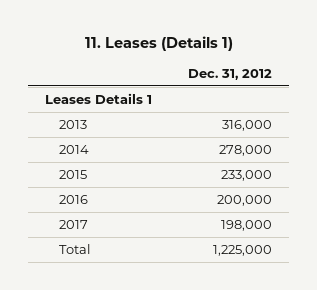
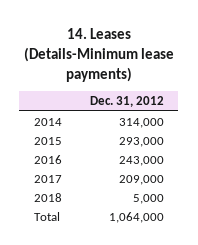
[84,35,233,51] 11. Leases (Details 1) -> [23,28,174,82] 14. Leases (Details-Minimum lease payments)
[45,93,153,105] Leases Details 1 -> none
[59,120,88,130] 2013 -> none
[218,145,272,157] 278,000 -> [119,117,165,128] 314,000
[220,170,272,182] 233,000 -> [119,136,165,147] 293,000
[216,195,272,207] 200,000 -> [119,155,165,166] 243,000
[220,220,272,232] 198,000 -> [119,174,165,185] 209,000
none -> [33,192,62,202] 2018
[212,245,272,257] 1,225,000 -> [109,211,165,223] 1,064,000

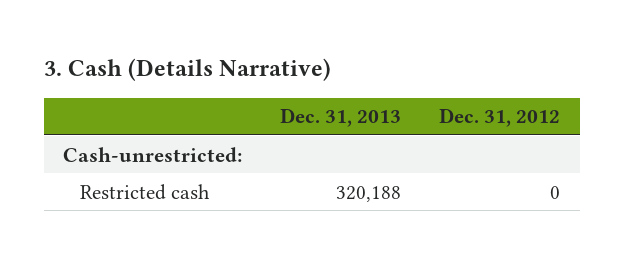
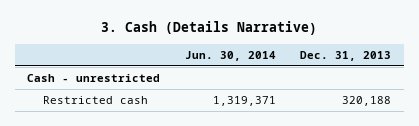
[439,108,561,128] Dec. 31, 2012 -> none
none -> [184,50,276,61] Jun. 30, 2014
[62,146,242,162] Cash-unrestricted: -> [27,74,161,83] Cash - unrestricted

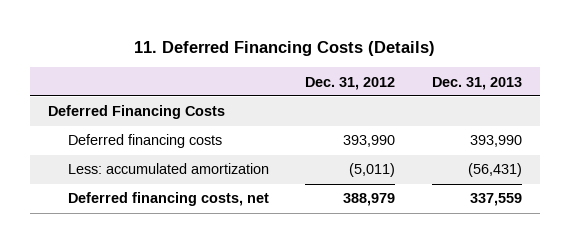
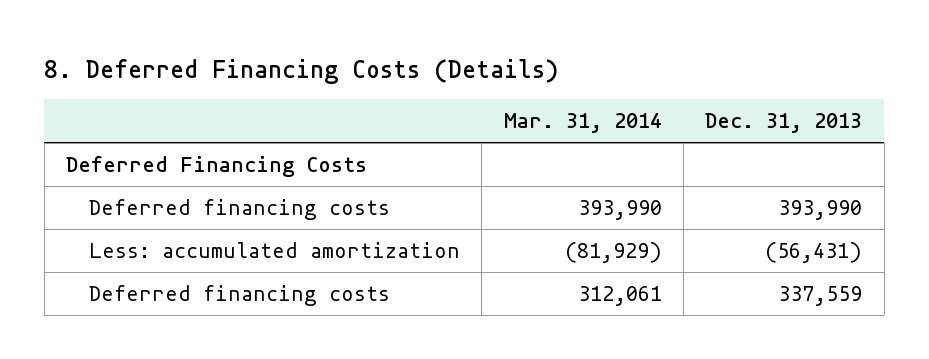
[133,40,435,56] 11. Deferred Financing Costs (Details) -> [44,58,559,84] 8. Deferred Financing Costs (Details)
[305,76,396,90] Dec. 31, 2012 -> none
none -> [503,113,662,134] Mar. 31, 2014
[68,192,270,207] Deferred financing costs, net -> [88,284,390,306] Deferred financing costs

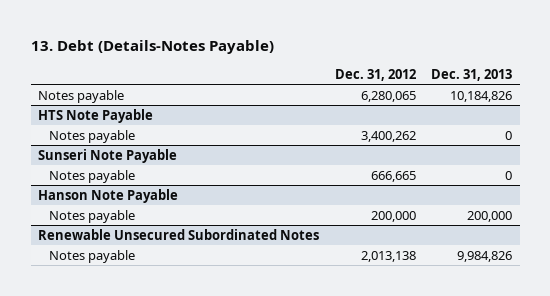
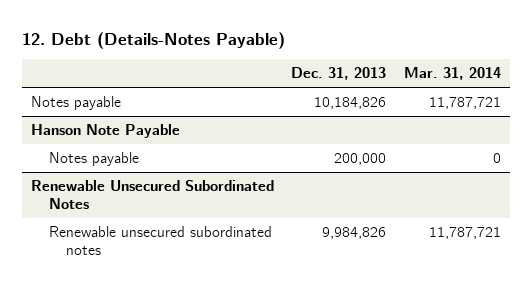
[30,39,274,54] 13. Debt (Details-Notes Payable) -> [21,31,285,49] 12. Debt (Details-Notes Payable)
[334,68,416,81] Dec. 31, 2012 -> none
none -> [404,67,502,81] Mar. 31, 2014
[38,108,154,123] HTS Note Payable -> none
[48,129,135,143] Notes payable -> none
[38,148,178,163] Sunseri Note Payable -> none
[48,169,135,183] Notes payable -> none
[48,249,135,263] Notes payable -> [48,226,272,255] Renewable unsecured subordinated notes

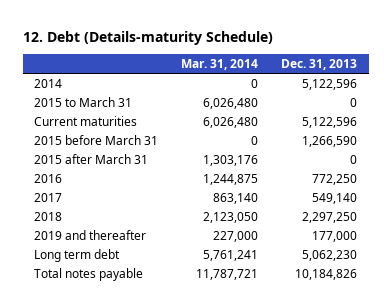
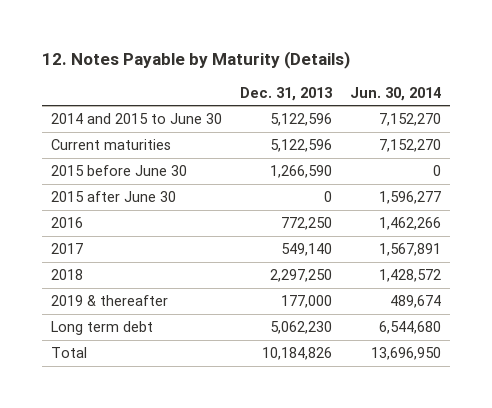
[23,30,274,45] 12. Debt (Details-maturity Schedule) -> [42,51,351,70] 12. Notes Payable by Maturity (Details)
[181,59,259,71] Mar. 31, 2014 -> none
none -> [350,86,442,101] Jun. 30, 2014
[34,96,133,107] 2015 to March 31 -> none
[34,78,63,88] 2014 -> [51,112,223,124] 2014 and 2015 to June 30
[34,134,159,145] 2015 before March 31 -> [51,164,188,176] 2015 before June 30
[34,153,149,164] 2015 after March 31 -> [51,190,177,202] 2015 after June 30
[34,229,147,240] 2019 and thereafter -> [51,294,169,306] 2019 & thereafter
[34,267,144,281] Total notes payable -> [51,346,88,358] Total

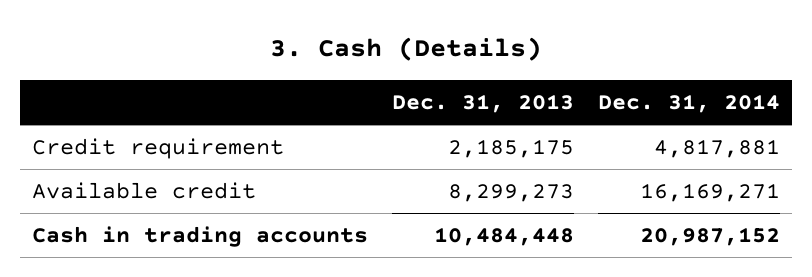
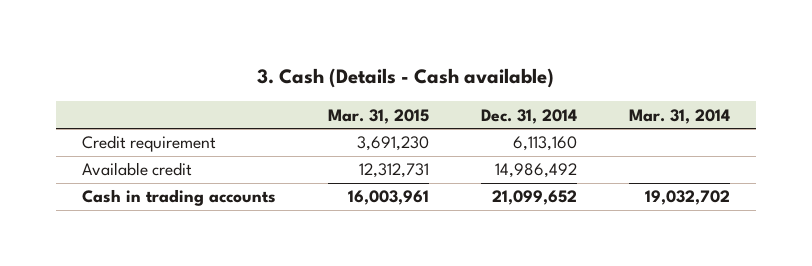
[270,37,543,62] 3. Cash (Details) -> [256,68,554,89] 3. Cash (Details - Cash available)
[392,94,575,114] Dec. 31, 2013 -> none
none -> [327,108,429,124] Mar. 31, 2015
none -> [628,108,730,124] Mar. 31, 2014
[654,138,781,158] 4,817,881 -> [512,136,577,152] 6,113,160
[640,182,781,202] 16,169,271 -> [494,163,577,179] 14,986,492
[640,226,781,246] 20,987,152 -> [491,190,577,206] 21,099,652

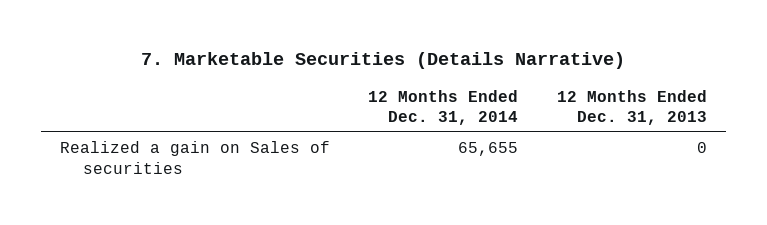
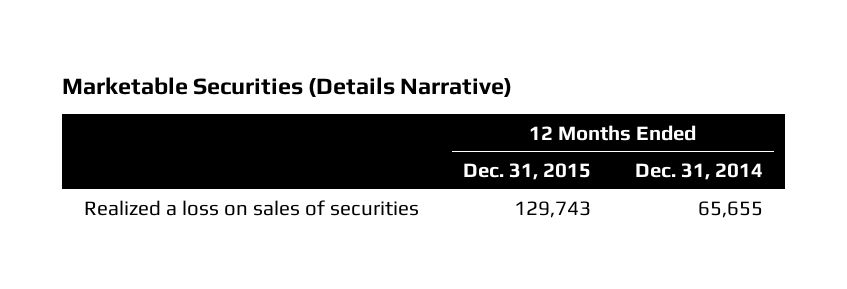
[141,52,626,70] 7. Marketable Securities (Details Narrative) -> [62,76,513,97] Marketable Securities (Details Narrative)
[556,89,707,126] 12 Months Ended Dec. 31, 2013 -> none
none -> [463,162,592,180] Dec. 31, 2015
[59,141,330,174] Realized a gain on Sales of securities -> [84,200,420,217] Realized a loss on sales of securities

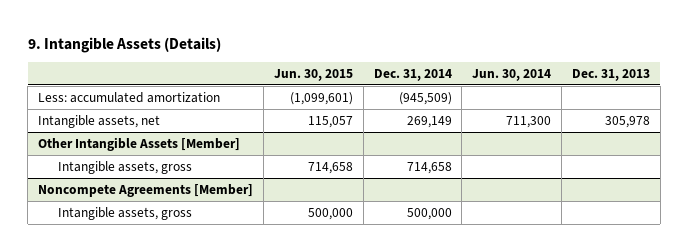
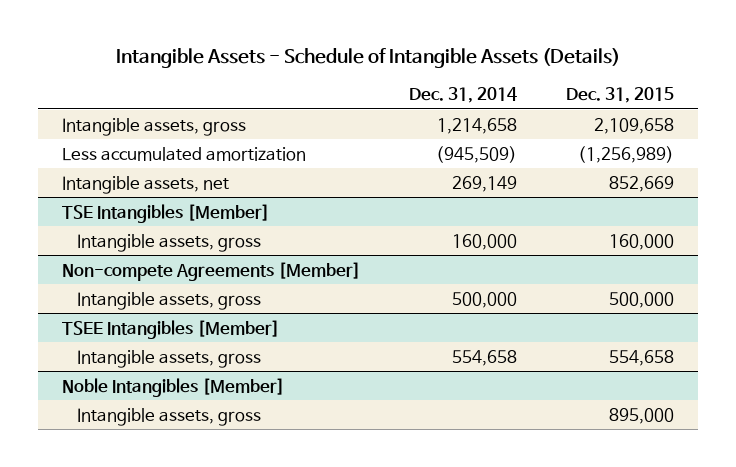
[27,36,221,53] 9. Intangible Assets (Details) -> [115,48,620,69] Intangible Assets - Schedule of Intangible Assets (Details)
[273,69,353,82] Jun. 30, 2015 -> none
[472,69,552,82] Jun. 30, 2014 -> none
[571,69,650,82] Dec. 31, 2013 -> none
none -> [565,87,674,104] Dec. 31, 2015
none -> [61,117,246,136] Intangible assets, gross
[38,91,221,103] Less: accumulated amortization -> [61,146,306,161] Less accumulated amortization
[38,136,241,151] Other Intangible Assets [Member] -> none
none -> [61,203,270,223] TSE Intangibles [Member]
[406,161,452,174] 714,658 -> [452,233,518,250] 160,000
[38,183,254,197] Noncompete Agreements [Member] -> [61,261,361,281] Non-compete Agreements [Member]
none -> [61,319,280,339] TSEE Intangibles [Member]
none -> [77,349,262,368] Intangible assets, gross
none -> [61,377,285,397] Noble Intangibles [Member]
none -> [77,407,262,426] Intangible assets, gross

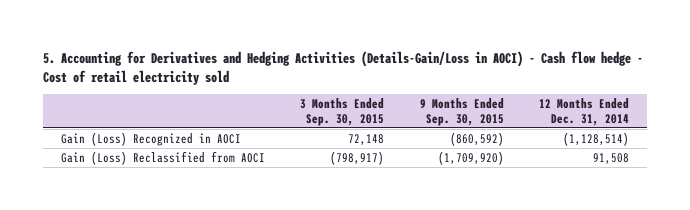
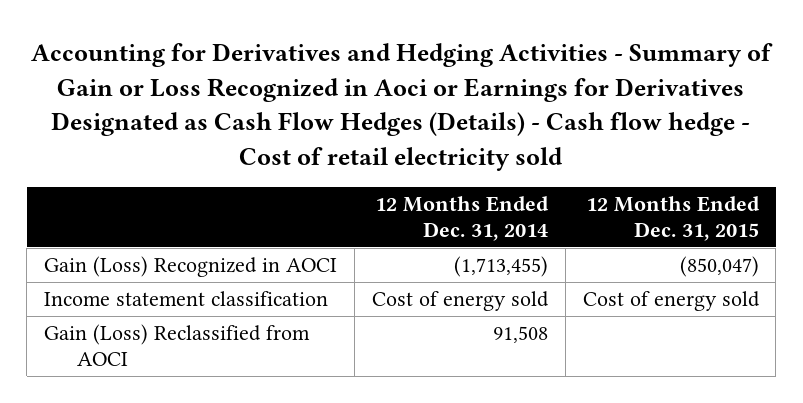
[43,50,644,85] 5. Accounting for Derivatives and Hedging Activities (Details-Gain/Loss in AOCI) - Cash flow hedge - Cost of retail electricity sold -> [31,43,774,171] Accounting for Derivatives and Hedging Activities - Summary of Gain or Loss Recognized in Aoci or Earnings for Derivatives Designated as Cash Flow Hedges (Details) - Cash flow hedge - Cost of retail electricity sold
[300,97,385,126] 3 Months Ended Sep. 30, 2015 -> none
[419,97,504,126] 9 Months Ended Sep. 30, 2015 -> none
none -> [585,196,760,242] 12 Months Ended Dec. 31, 2015
[563,131,630,146] (1,128,514) -> [453,256,548,278] (1,713,455)
none -> [44,291,329,307] Income statement classification

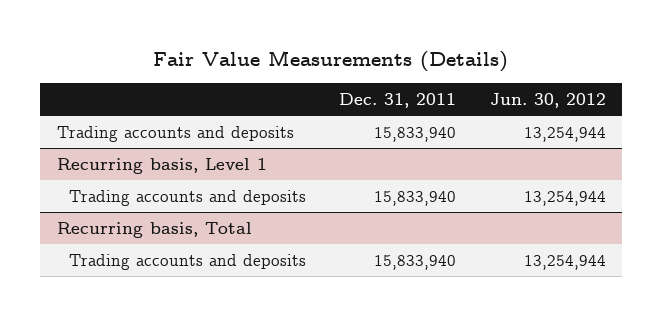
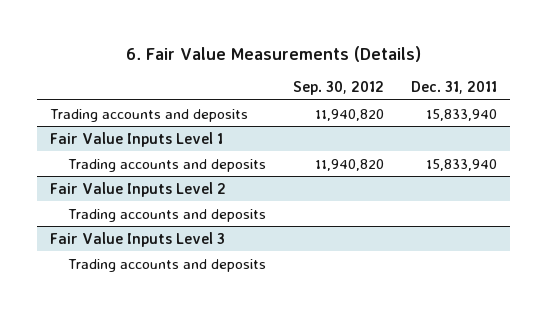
[153,49,509,72] Fair Value Measurements (Details) -> [126,45,422,62] 6. Fair Value Measurements (Details)
[489,92,606,108] Jun. 30, 2012 -> none
none -> [292,81,384,96] Sep. 30, 2012
[56,157,267,174] Recurring basis, Level 1 -> none
[68,189,306,206] Trading accounts and deposits -> none
[56,221,252,238] Recurring basis, Total -> none
none -> [49,131,223,147] Fair Value Inputs Level 1
none -> [49,181,226,197] Fair Value Inputs Level 2
none -> [68,208,267,222] Trading accounts and deposits
none -> [49,231,225,247] Fair Value Inputs Level 3
none -> [68,258,267,272] Trading accounts and deposits

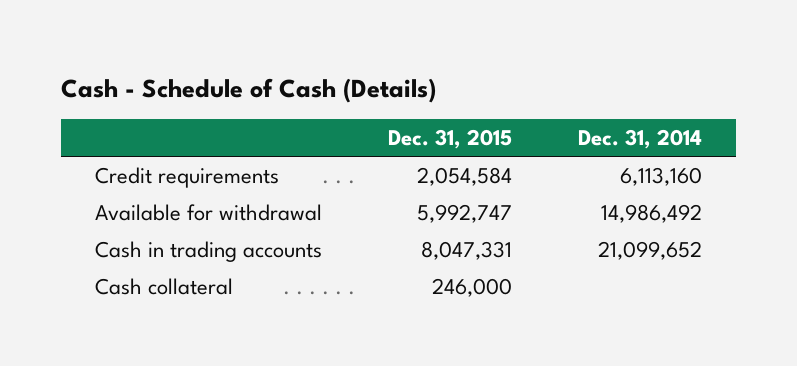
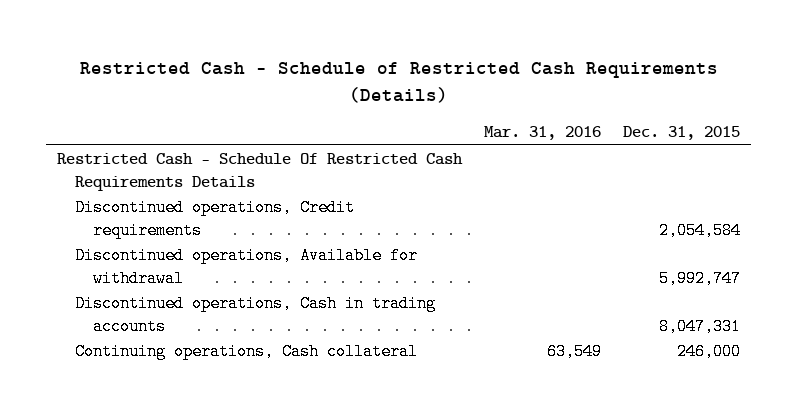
[61,77,437,103] Cash - Schedule of Cash (Details) -> [79,61,718,103] Restricted Cash - Schedule of Restricted Cash Requirements (Details)
[578,129,703,150] Dec. 31, 2014 -> none
none -> [484,125,602,140] Mar. 31, 2016
none -> [57,153,464,191] Restricted Cash - Schedule Of Restricted Cash Requirements Details
[94,166,279,188] Credit requirements -> [75,199,356,239] Discontinued operations, Credit requirements
[94,203,322,221] Available for withdrawal -> [75,247,419,287] Discontinued operations, Available for withdrawal
[94,240,322,262] Cash in trading accounts -> [75,295,437,335] Discontinued operations, Cash in trading accounts
[94,277,233,295] Cash collateral -> [75,343,419,361] Continuing operations, Cash collateral

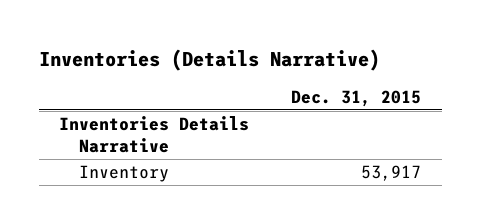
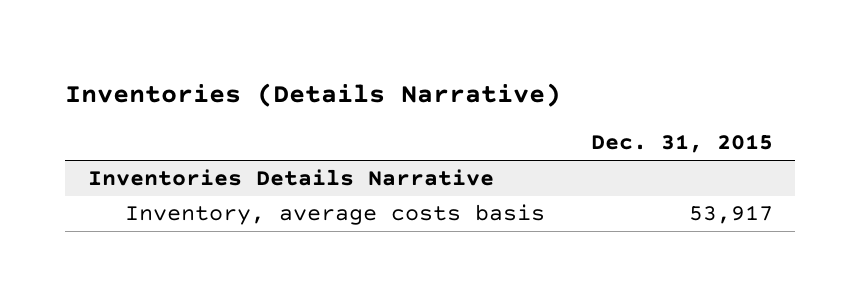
[79,165,170,183] Inventory -> [125,204,546,226] Inventory, average costs basis

